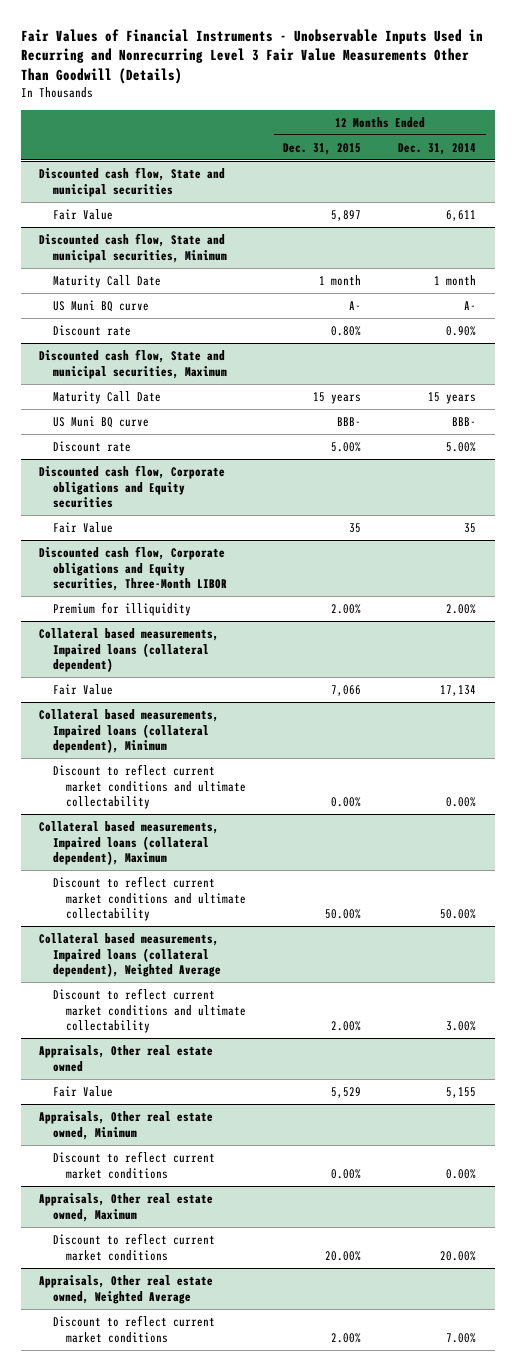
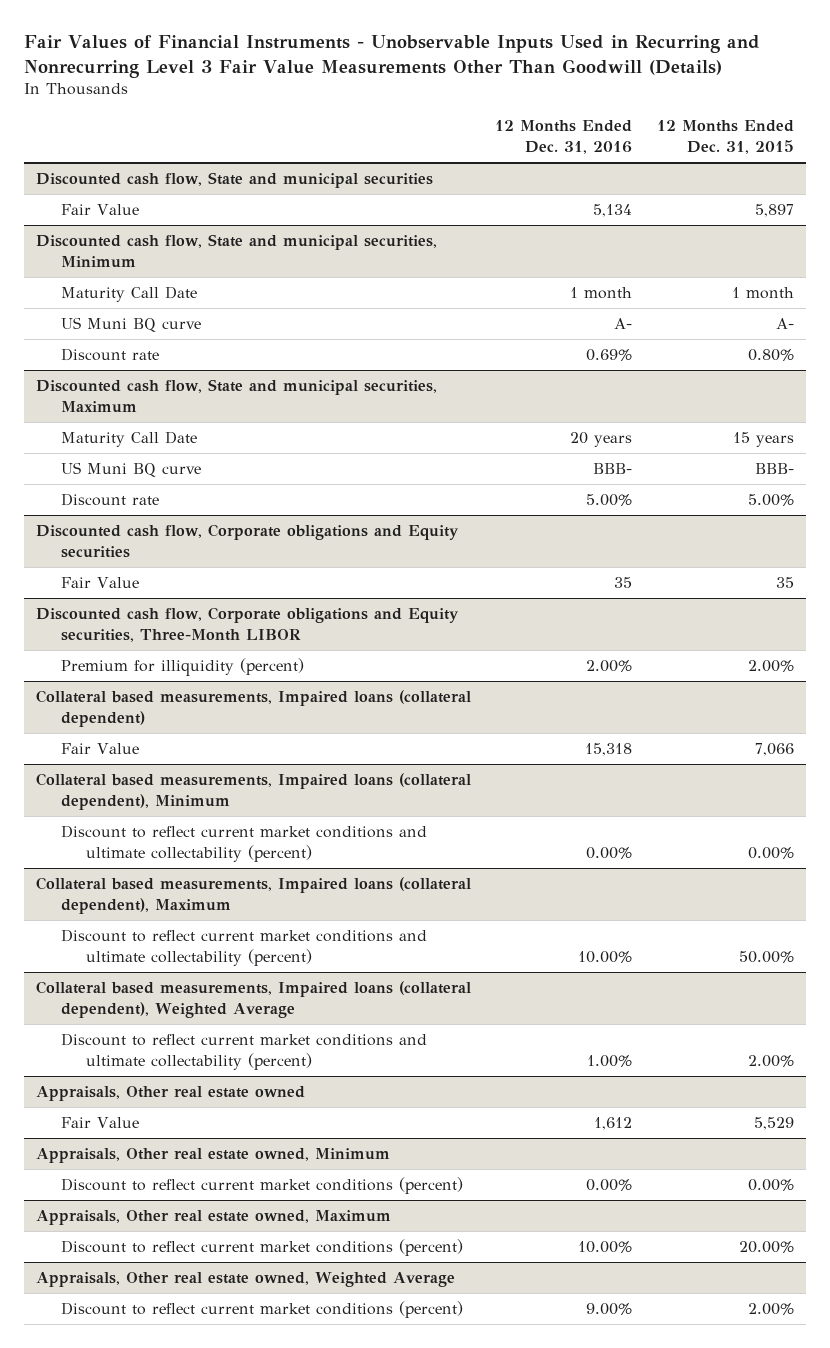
[398,142,477,155] Dec. 31, 2014 -> none
none -> [495,120,633,154] 12 Months Ended Dec. 31, 2016
[52,601,191,616] Premium for illiquidity -> [60,658,304,677] Premium for illiquidity (percent)
[52,763,247,810] Discount to reflect current market conditions and ultimate collectability -> [60,825,427,862] Discount to reflect current market conditions and ultimate collectability (percent)
[52,875,247,922] Discount to reflect current market conditions and ultimate collectability -> [60,929,427,966] Discount to reflect current market conditions and ultimate collectability (percent)
[52,987,247,1034] Discount to reflect current market conditions and ultimate collectability -> [60,1033,427,1070] Discount to reflect current market conditions and ultimate collectability (percent)
[52,1150,215,1179] Discount to reflect current market conditions -> [60,1177,463,1195] Discount to reflect current market conditions (percent)
[52,1232,215,1261] Discount to reflect current market conditions -> [60,1239,463,1257] Discount to reflect current market conditions (percent)
[52,1314,215,1343] Discount to reflect current market conditions -> [60,1301,463,1319] Discount to reflect current market conditions (percent)

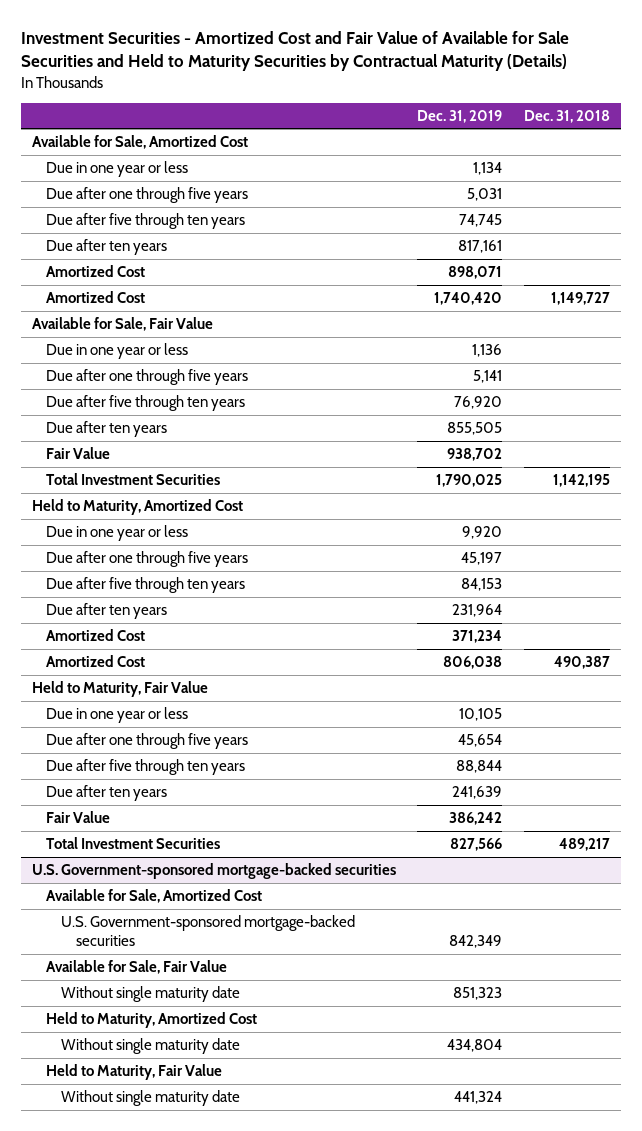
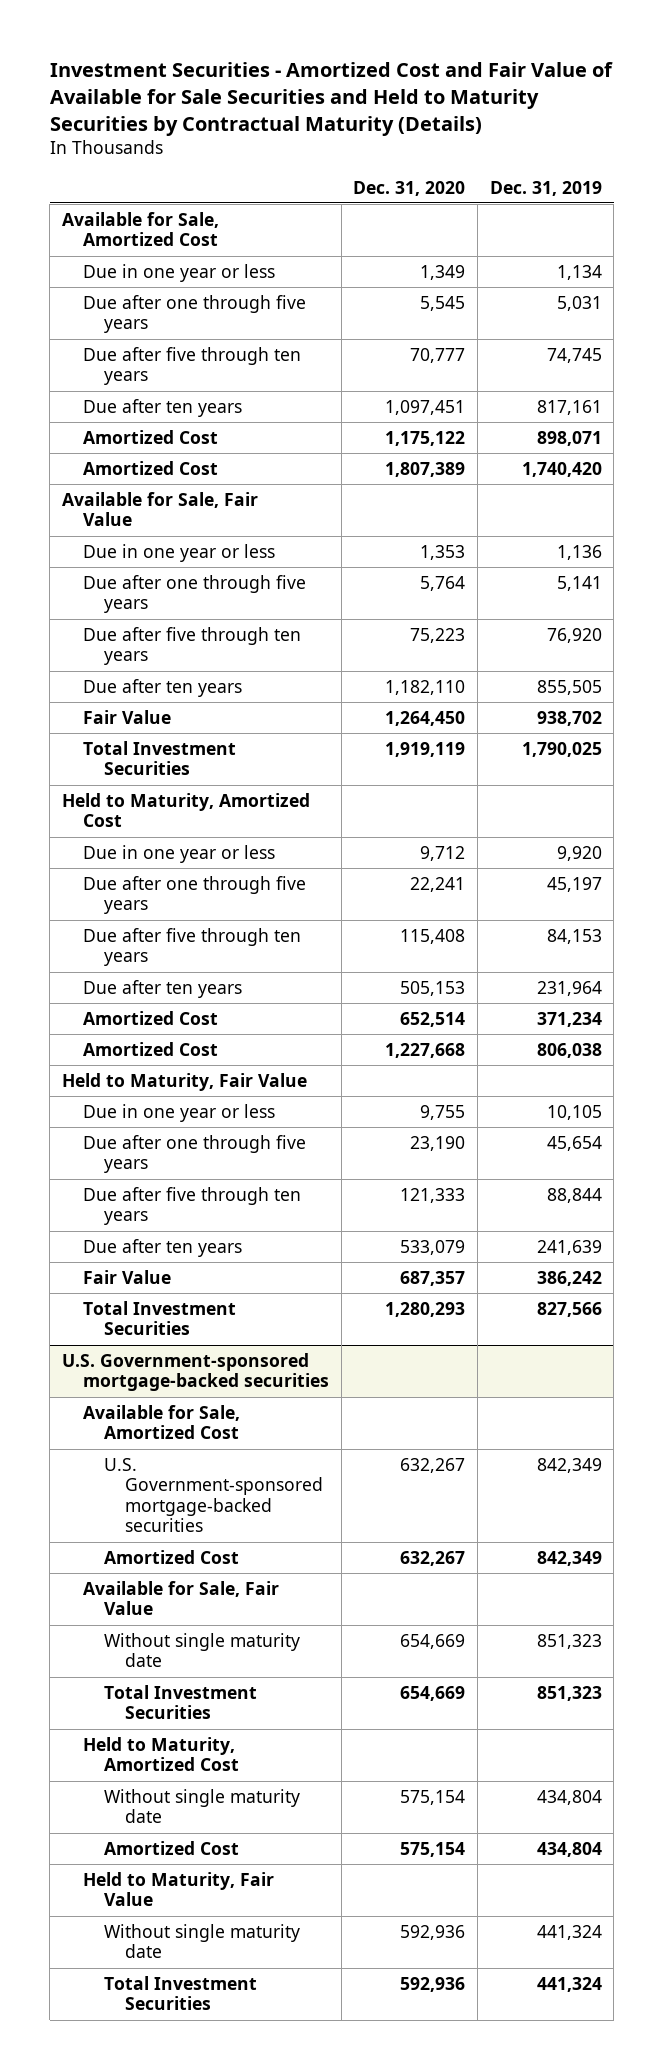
[524,109,611,123] Dec. 31, 2018 -> none
none -> [353,180,466,196] Dec. 31, 2020
none -> [103,1549,239,1564] Amortized Cost
none -> [103,1684,257,1720] Total Investment Securities
none -> [103,1840,239,1855] Amortized Cost
none -> [103,1975,257,2011] Total Investment Securities

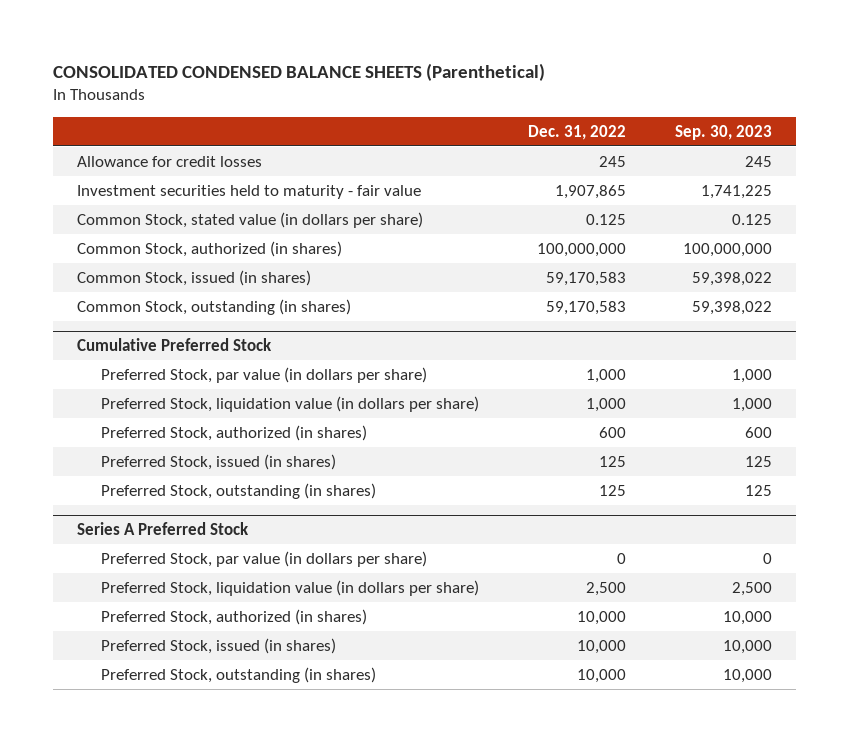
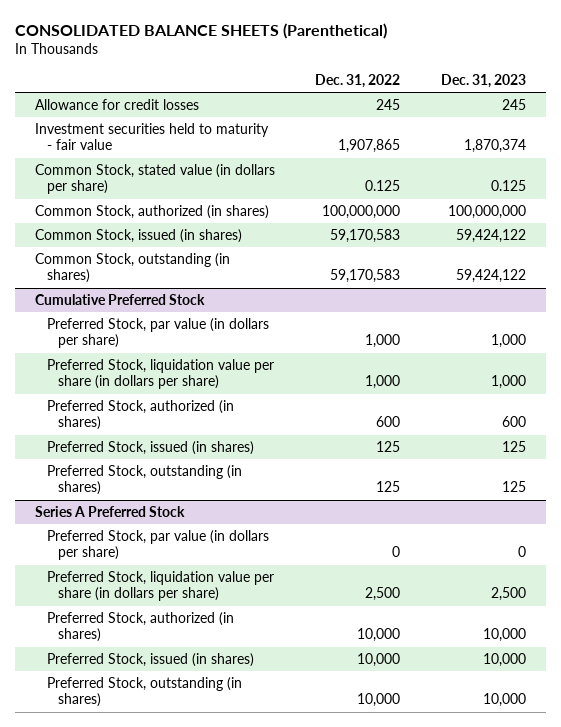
[52,63,545,82] CONSOLIDATED CONDENSED BALANCE SHEETS (Parenthetical) -> [15,22,388,39] CONSOLIDATED BALANCE SHEETS (Parenthetical)
[674,124,772,140] Sep. 30, 2023 -> none
none -> [440,73,526,88] Dec. 31, 2023
[101,395,480,412] Preferred Stock, liquidation value (in dollars per share) -> [46,359,274,390] Preferred Stock, liquidation value per share (in dollars per share)
[101,579,480,596] Preferred Stock, liquidation value (in dollars per share) -> [46,571,274,602] Preferred Stock, liquidation value per share (in dollars per share)

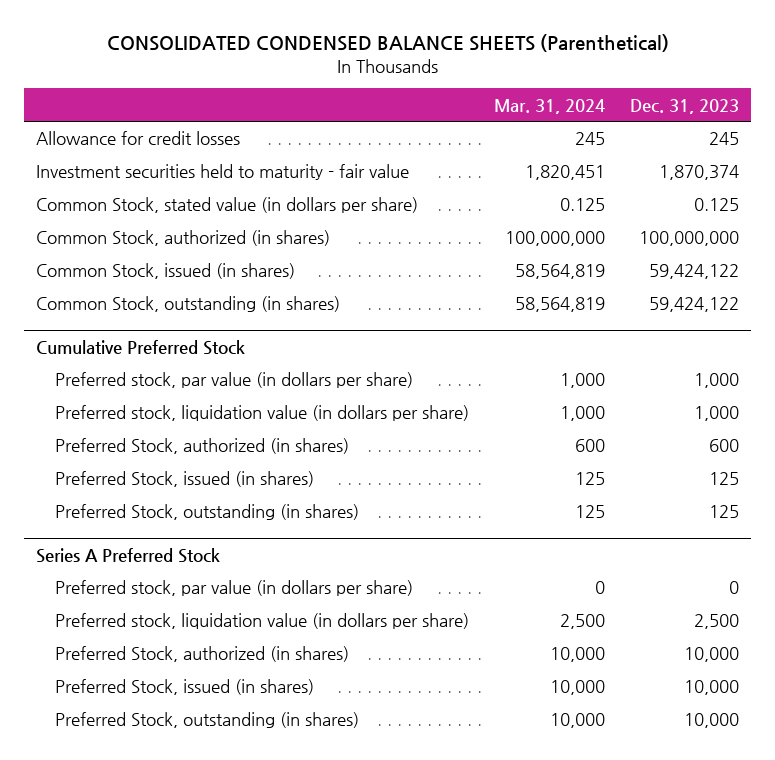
[15,22,388,39] CONSOLIDATED BALANCE SHEETS (Parenthetical) -> [106,34,669,53] CONSOLIDATED CONDENSED BALANCE SHEETS (Parenthetical)
[315,73,401,88] Dec. 31, 2022 -> none
none -> [494,98,606,114] Mar. 31, 2024
[46,318,269,349] Preferred Stock, par value (in dollars per share) -> [55,372,414,389] Preferred stock, par value (in dollars per share)
[46,359,274,390] Preferred Stock, liquidation value per share (in dollars per share) -> [55,405,470,422] Preferred stock, liquidation value (in dollars per share)
[46,530,269,561] Preferred Stock, par value (in dollars per share) -> [55,580,414,597] Preferred stock, par value (in dollars per share)
[46,571,274,602] Preferred Stock, liquidation value per share (in dollars per share) -> [55,613,470,630] Preferred stock, liquidation value (in dollars per share)

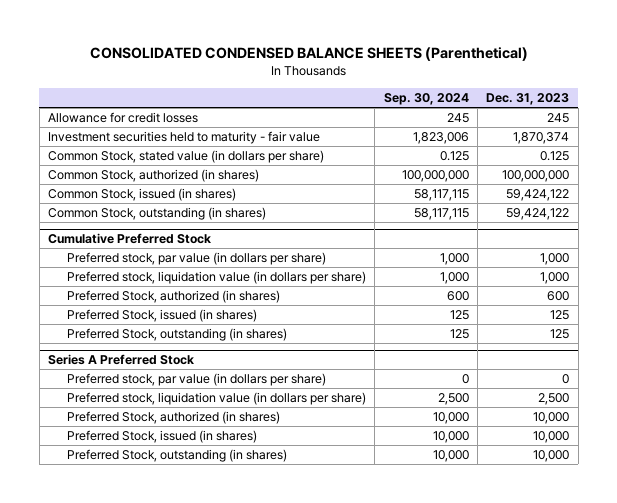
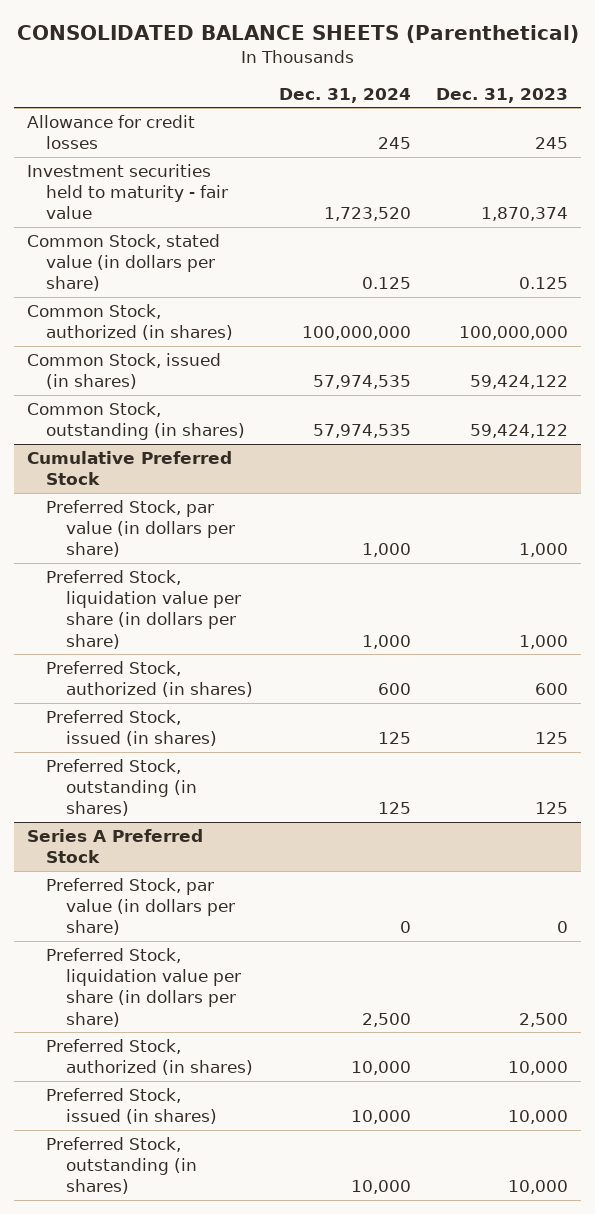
[89,47,528,62] CONSOLIDATED CONDENSED BALANCE SHEETS (Parenthetical) -> [16,25,579,44] CONSOLIDATED BALANCE SHEETS (Parenthetical)
[383,92,469,105] Sep. 30, 2024 -> none
none -> [278,87,411,103] Dec. 31, 2024
[66,251,326,265] Preferred stock, par value (in dollars per share) -> [46,499,235,558] Preferred Stock, par value (in dollars per share)
[66,270,366,284] Preferred stock, liquidation value (in dollars per share) -> [46,569,241,649] Preferred Stock, liquidation value per share (in dollars per share)
[66,372,326,386] Preferred stock, par value (in dollars per share) -> [46,877,235,936] Preferred Stock, par value (in dollars per share)
[66,391,366,405] Preferred stock, liquidation value (in dollars per share) -> [46,947,241,1027] Preferred Stock, liquidation value per share (in dollars per share)

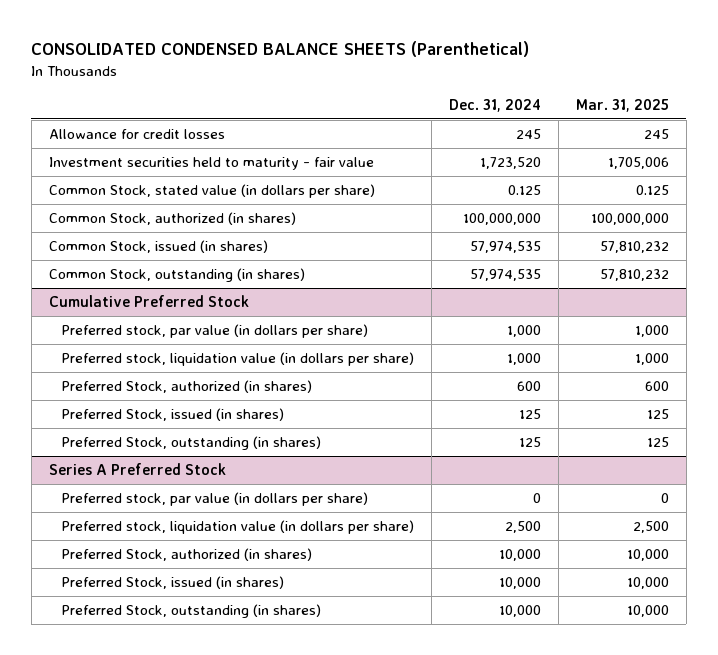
[16,25,579,44] CONSOLIDATED BALANCE SHEETS (Parenthetical) -> [31,40,530,57] CONSOLIDATED CONDENSED BALANCE SHEETS (Parenthetical)
[436,87,569,103] Dec. 31, 2023 -> none
none -> [575,99,669,113] Mar. 31, 2025
[46,499,235,558] Preferred Stock, par value (in dollars per share) -> [61,324,369,339] Preferred stock, par value (in dollars per share)
[46,569,241,649] Preferred Stock, liquidation value per share (in dollars per share) -> [61,352,415,367] Preferred stock, liquidation value (in dollars per share)
[46,877,235,936] Preferred Stock, par value (in dollars per share) -> [61,492,369,507] Preferred stock, par value (in dollars per share)
[46,947,241,1027] Preferred Stock, liquidation value per share (in dollars per share) -> [61,520,415,535] Preferred stock, liquidation value (in dollars per share)

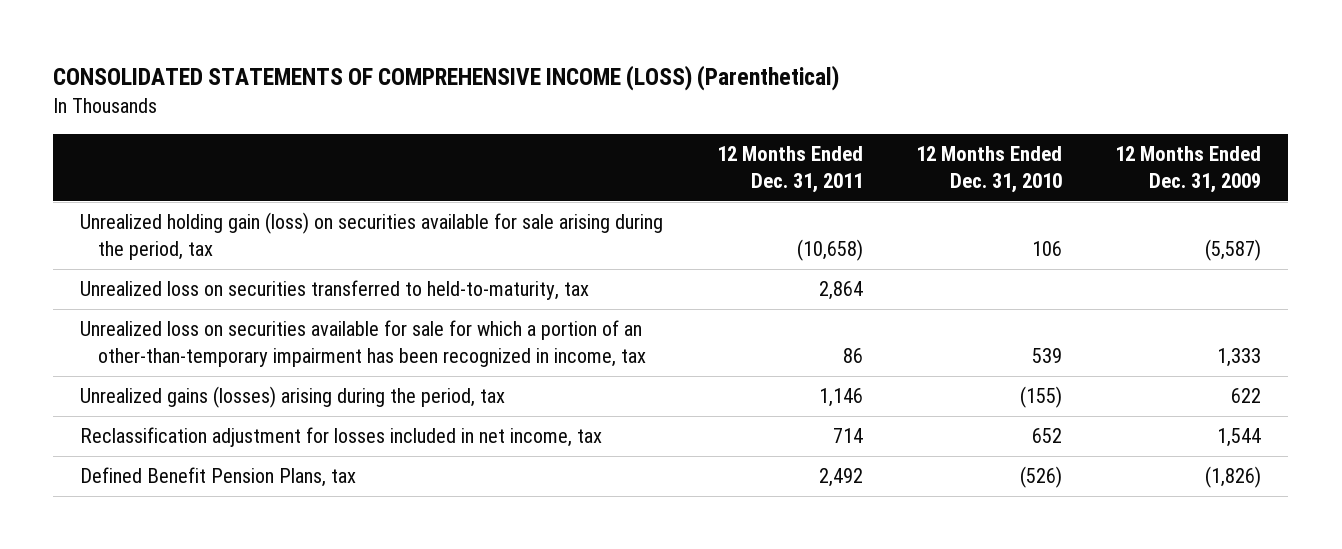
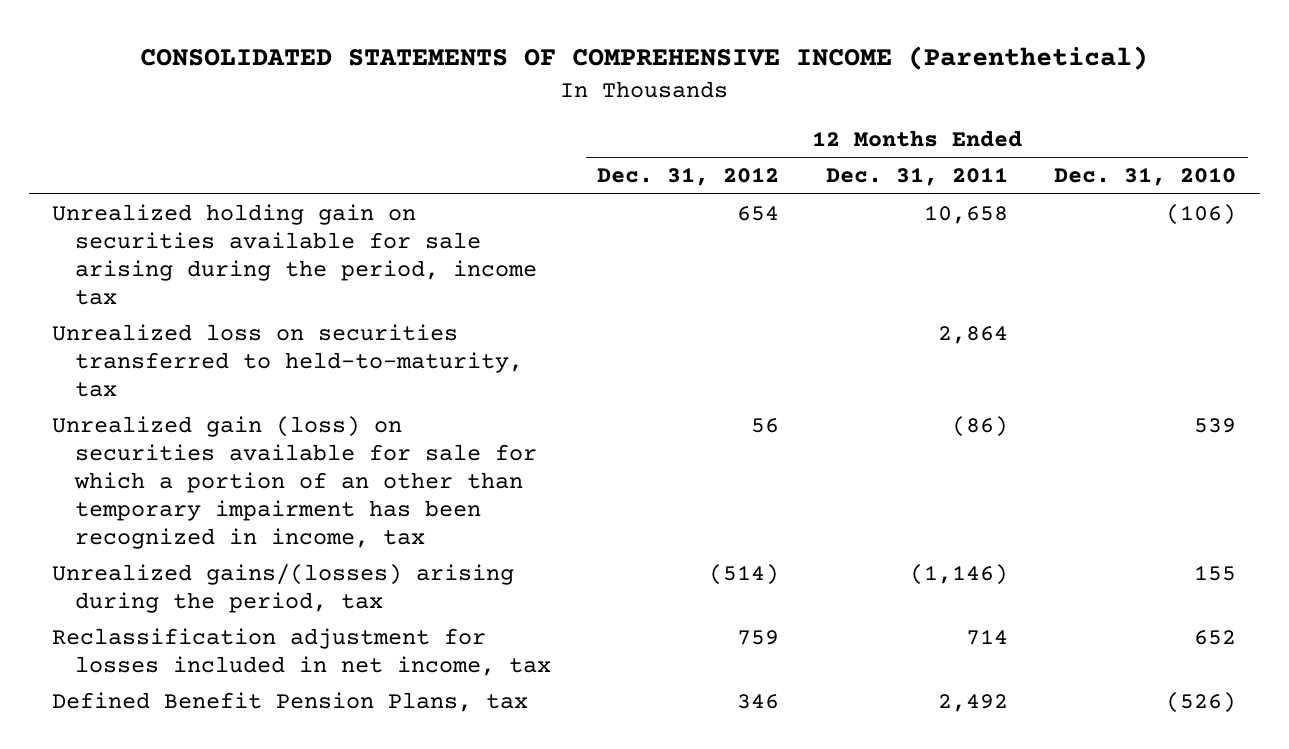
[53,65,840,92] CONSOLIDATED STATEMENTS OF COMPREHENSIVE INCOME (LOSS) (Parenthetical) -> [140,46,1149,71] CONSOLIDATED STATEMENTS OF COMPREHENSIVE INCOME (Parenthetical)
[1115,146,1262,194] 12 Months Ended Dec. 31, 2009 -> none
none -> [597,167,780,187] Dec. 31, 2012
[80,212,664,261] Unrealized holding gain (loss) on securities available for sale arising during the period, tax -> [52,204,537,305] Unrealized holding gain on securities available for sale arising during the period, income tax
[796,239,863,262] (10,658) -> [923,205,1008,225] 10,658
[1031,241,1062,257] 106 -> [1166,204,1237,226] (106)
[80,320,646,368] Unrealized loss on securities available for sale for which a portion of an other-than-temporary impairment has been recognized in income, tax -> [52,416,537,549] Unrealized gain (loss) on securities available for sale for which a portion of an other than temporary impairment has been recognized in income, tax
[842,348,863,364] 86 -> [951,416,1008,438] (86)
[80,386,506,409] Unrealized gains (losses) arising during the period, tax -> [52,564,515,613] Unrealized gains/(losses) arising during the period, tax
[818,388,863,408] 1,146 -> [909,564,1008,586] (1,146)
[1019,386,1062,409] (155) -> [1194,565,1237,582] 155

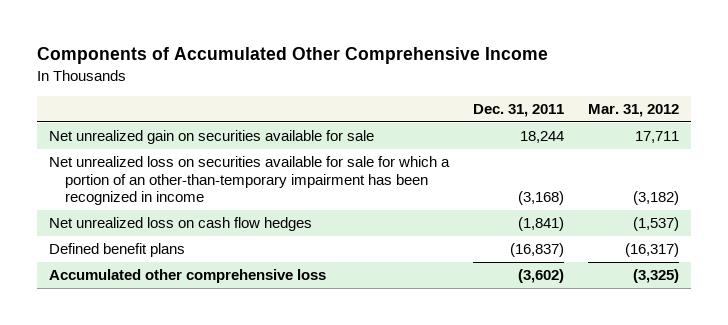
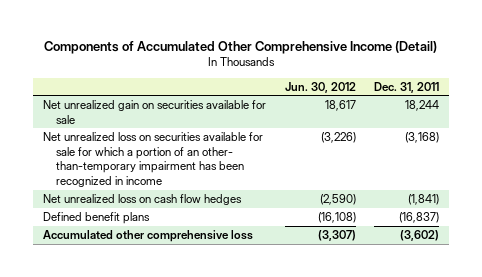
[36,47,548,65] Components of Accumulated Other Comprehensive Income -> [44,40,438,54] Components of Accumulated Other Comprehensive Income (Detail)
[588,104,680,118] Mar. 31, 2012 -> none
none -> [284,81,356,93] Jun. 30, 2012
[48,156,450,206] Net unrealized loss on securities available for sale for which a portion of an other-than-temporary impairment has been recognized in income -> [42,132,263,188] Net unrealized loss on securities available for sale for which a portion of an other- than-temporary impairment has been recognized in income

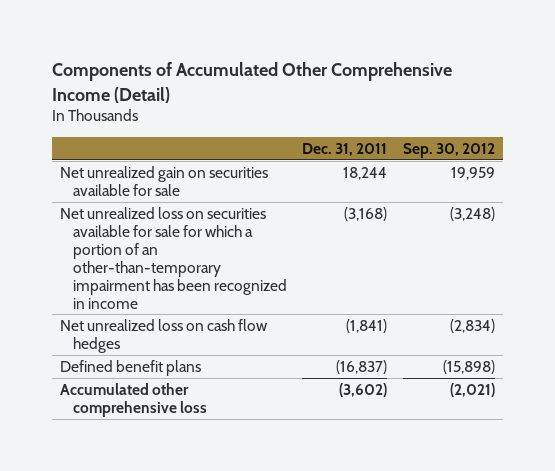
[284,81,356,93] Jun. 30, 2012 -> none
none -> [402,142,495,158] Sep. 30, 2012
[42,132,263,188] Net unrealized loss on securities available for sale for which a portion of an other- than-temporary impairment has been recognized in income -> [60,206,287,309] Net unrealized loss on securities available for sale for which a portion of an other-than-temporary impairment has been recognized in income

